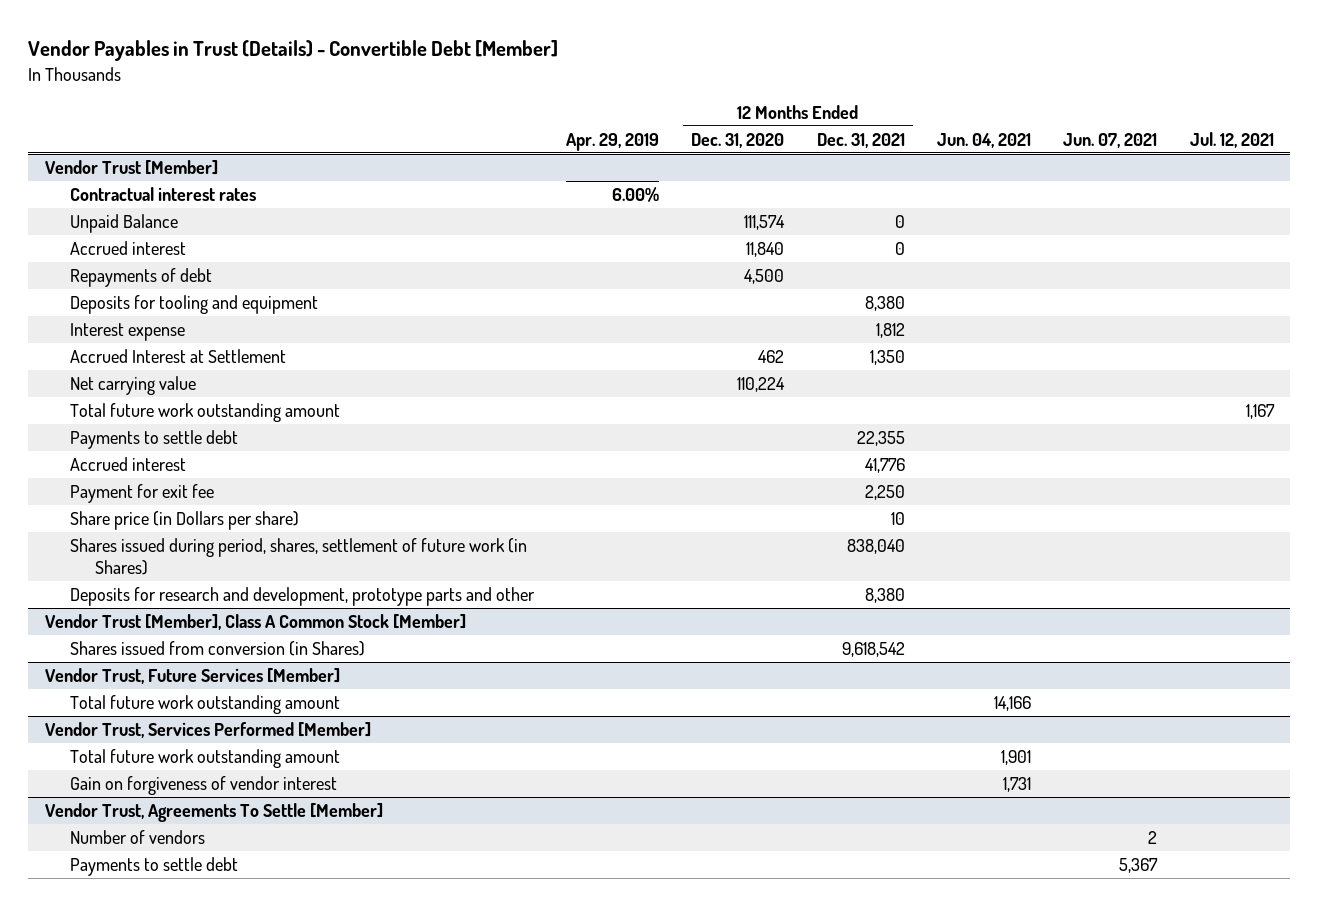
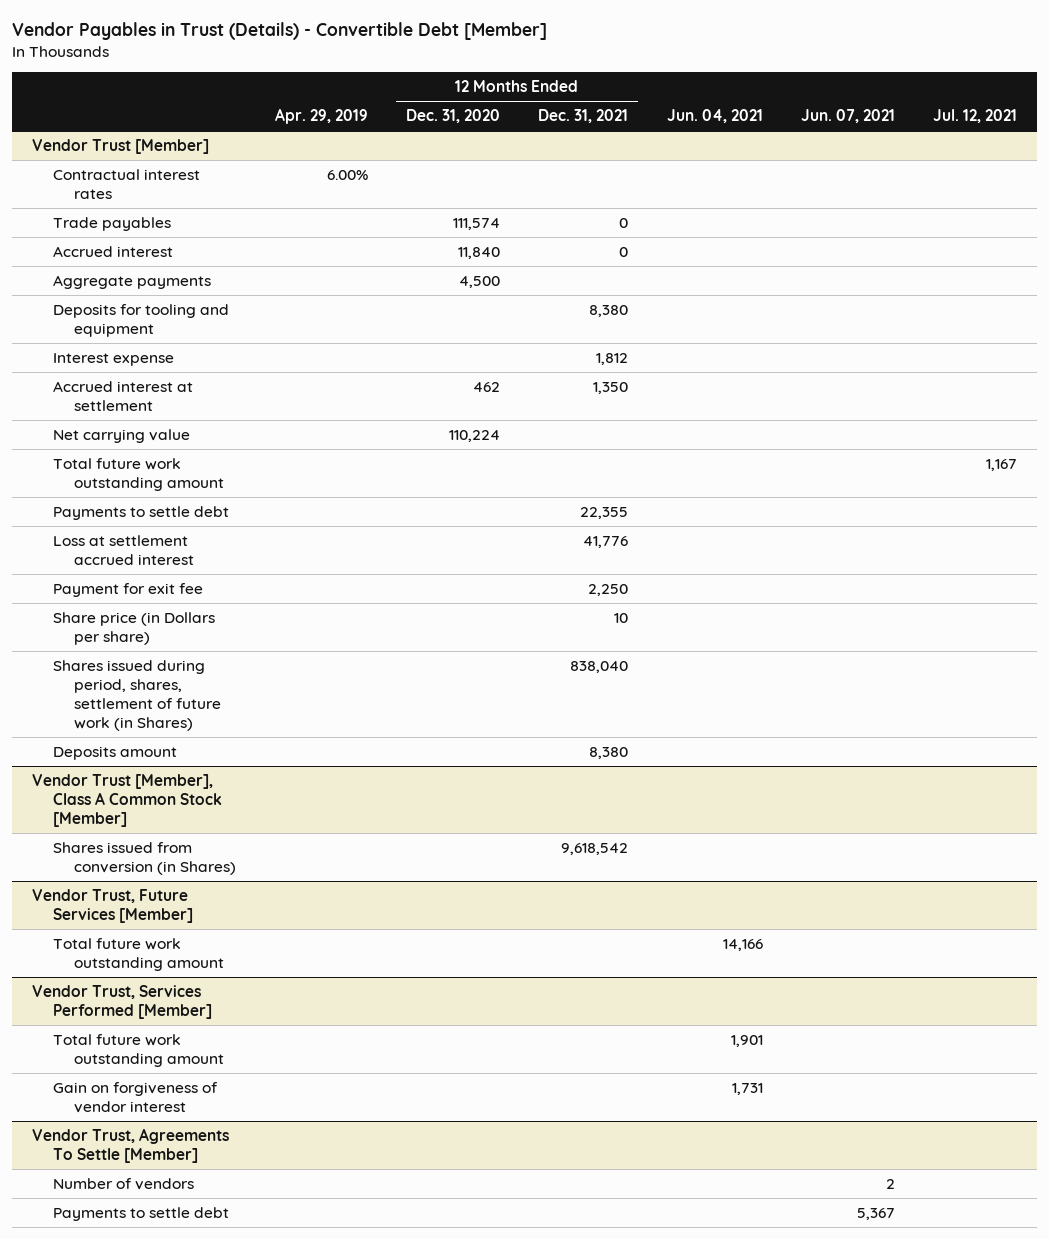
[69,214,178,234] Unpaid Balance -> [52,217,171,232] Trade payables
[69,268,212,288] Repayments of debt -> [52,275,211,290] Aggregate payments
[69,349,286,364] Accrued Interest at Settlement -> [52,381,193,411] Accrued interest at settlement
[69,457,186,472] Accrued interest -> [52,535,195,565] Loss at settlement accrued interest
[69,587,535,607] Deposits for research and development, prototype parts and other -> [52,746,177,761] Deposits amount

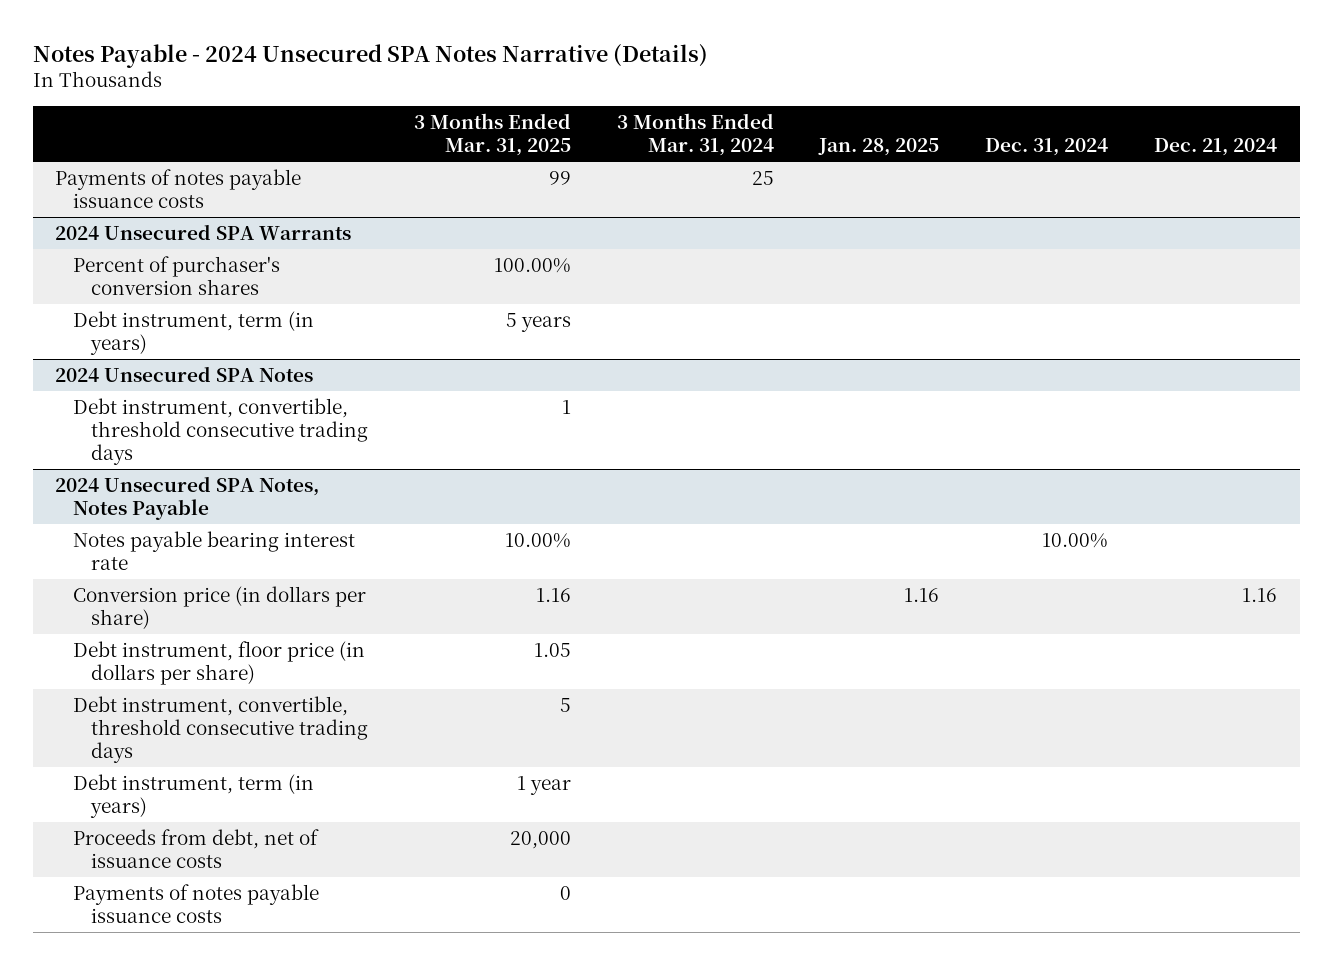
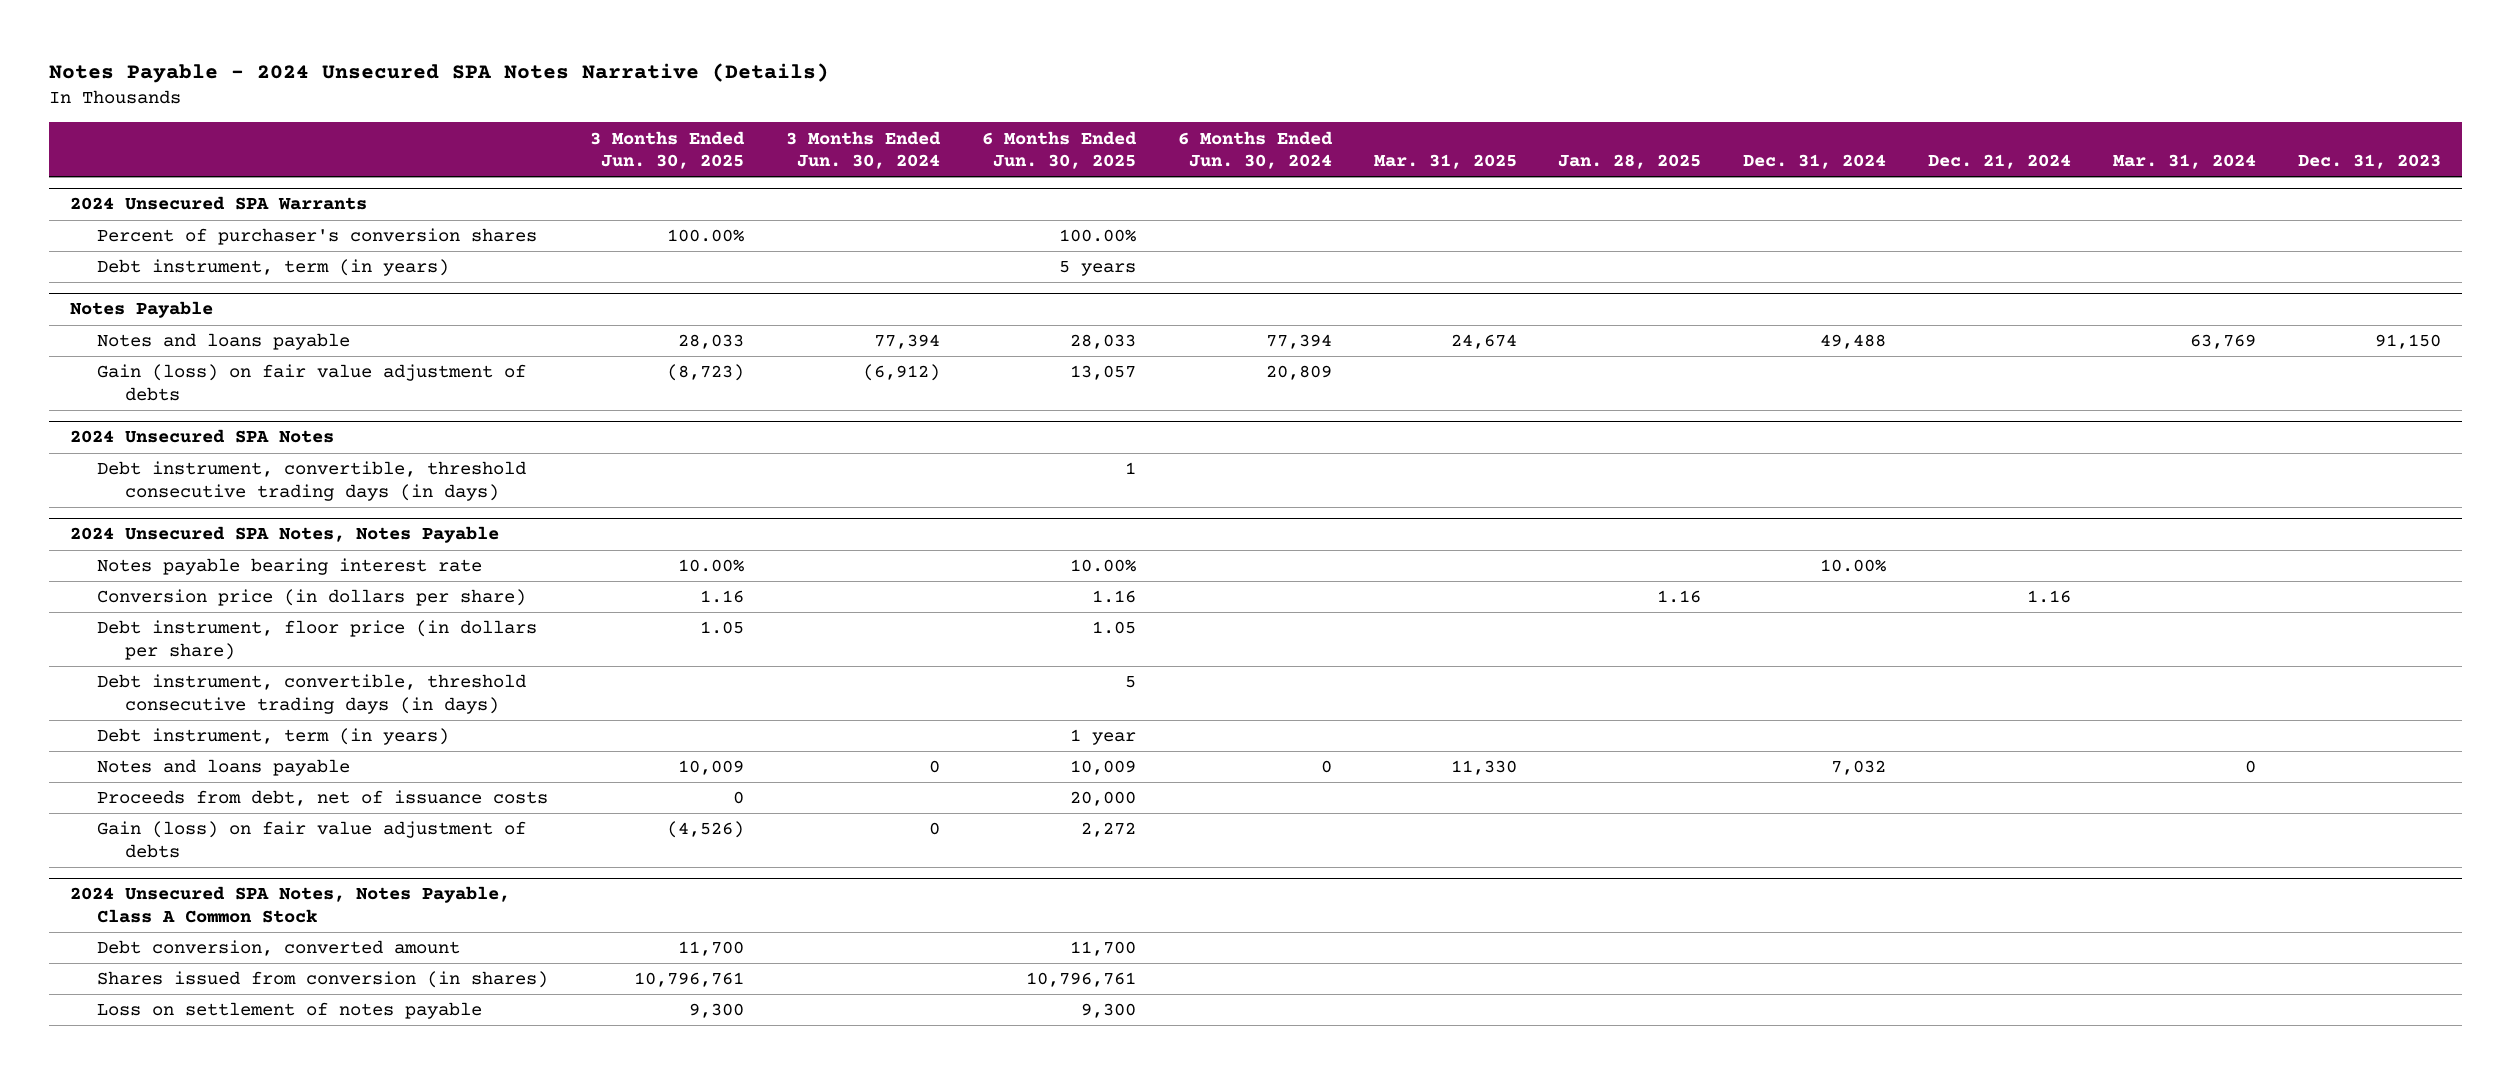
[413,113,571,157] 3 Months Ended Mar. 31, 2025 -> none
[616,113,774,157] 3 Months Ended Mar. 31, 2024 -> none
none -> [590,130,746,169] 3 Months Ended Jun. 30, 2025
none -> [786,130,942,169] 3 Months Ended Jun. 30, 2024
none -> [981,130,1137,169] 6 Months Ended Jun. 30, 2025
none -> [1177,130,1333,169] 6 Months Ended Jun. 30, 2024
none -> [1373,153,1517,169] Mar. 31, 2025
none -> [2112,153,2256,169] Mar. 31, 2024
none -> [2297,153,2441,169] Dec. 31, 2023
[55,168,302,209] Payments of notes payable issuance costs -> none
none -> [69,301,213,319] Notes Payable
none -> [97,333,351,351] Notes and loans payable
none -> [97,364,527,401] Gain (loss) on fair value adjustment of debts
[73,397,369,466] Debt instrument, convertible, threshold consecutive trading days -> [97,461,527,501] Debt instrument, convertible, threshold consecutive trading days (in days)
[73,695,369,764] Debt instrument, convertible, threshold consecutive trading days -> [97,674,527,714] Debt instrument, convertible, threshold consecutive trading days (in days)
none -> [97,759,351,777] Notes and loans payable
[73,883,320,924] Payments of notes payable issuance costs -> none
none -> [97,821,527,858] Gain (loss) on fair value adjustment of debts
none -> [69,886,510,923] 2024 Unsecured SPA Notes, Notes Payable, Class A Common Stock
none -> [97,940,461,957] Debt conversion, converted amount
none -> [97,971,549,989] Shares issued from conversion (in shares)
none -> [97,1002,483,1020] Loss on settlement of notes payable

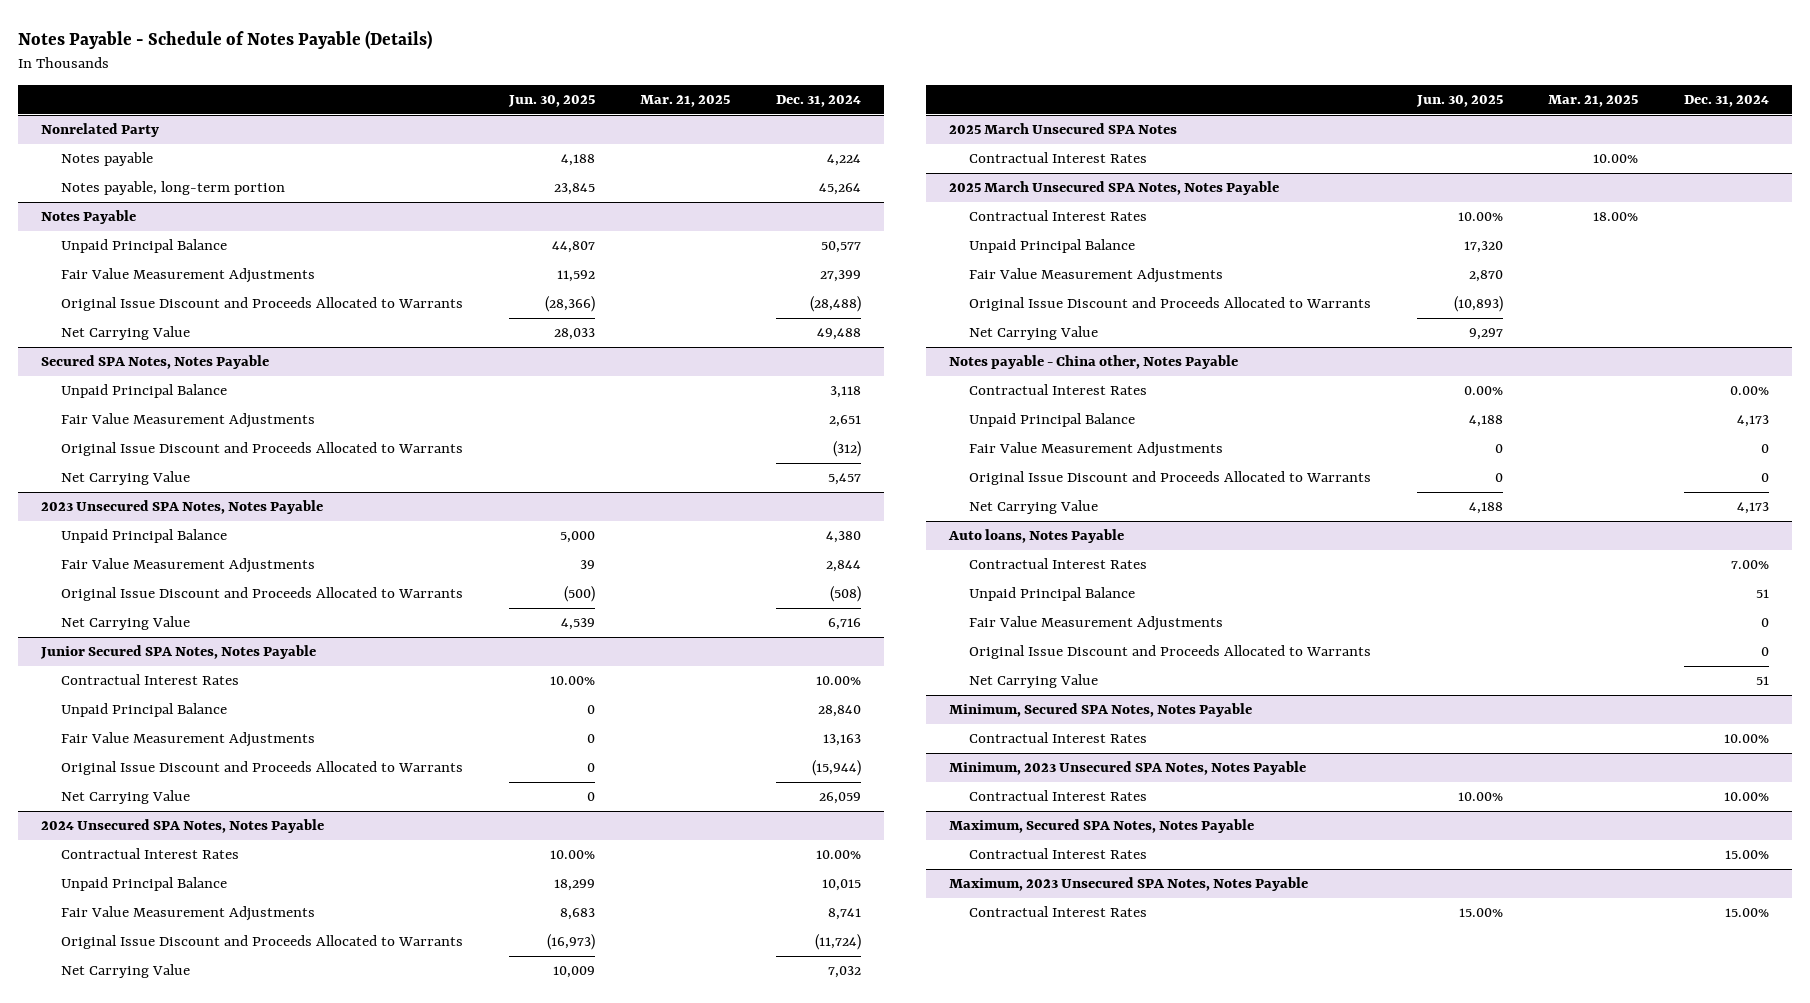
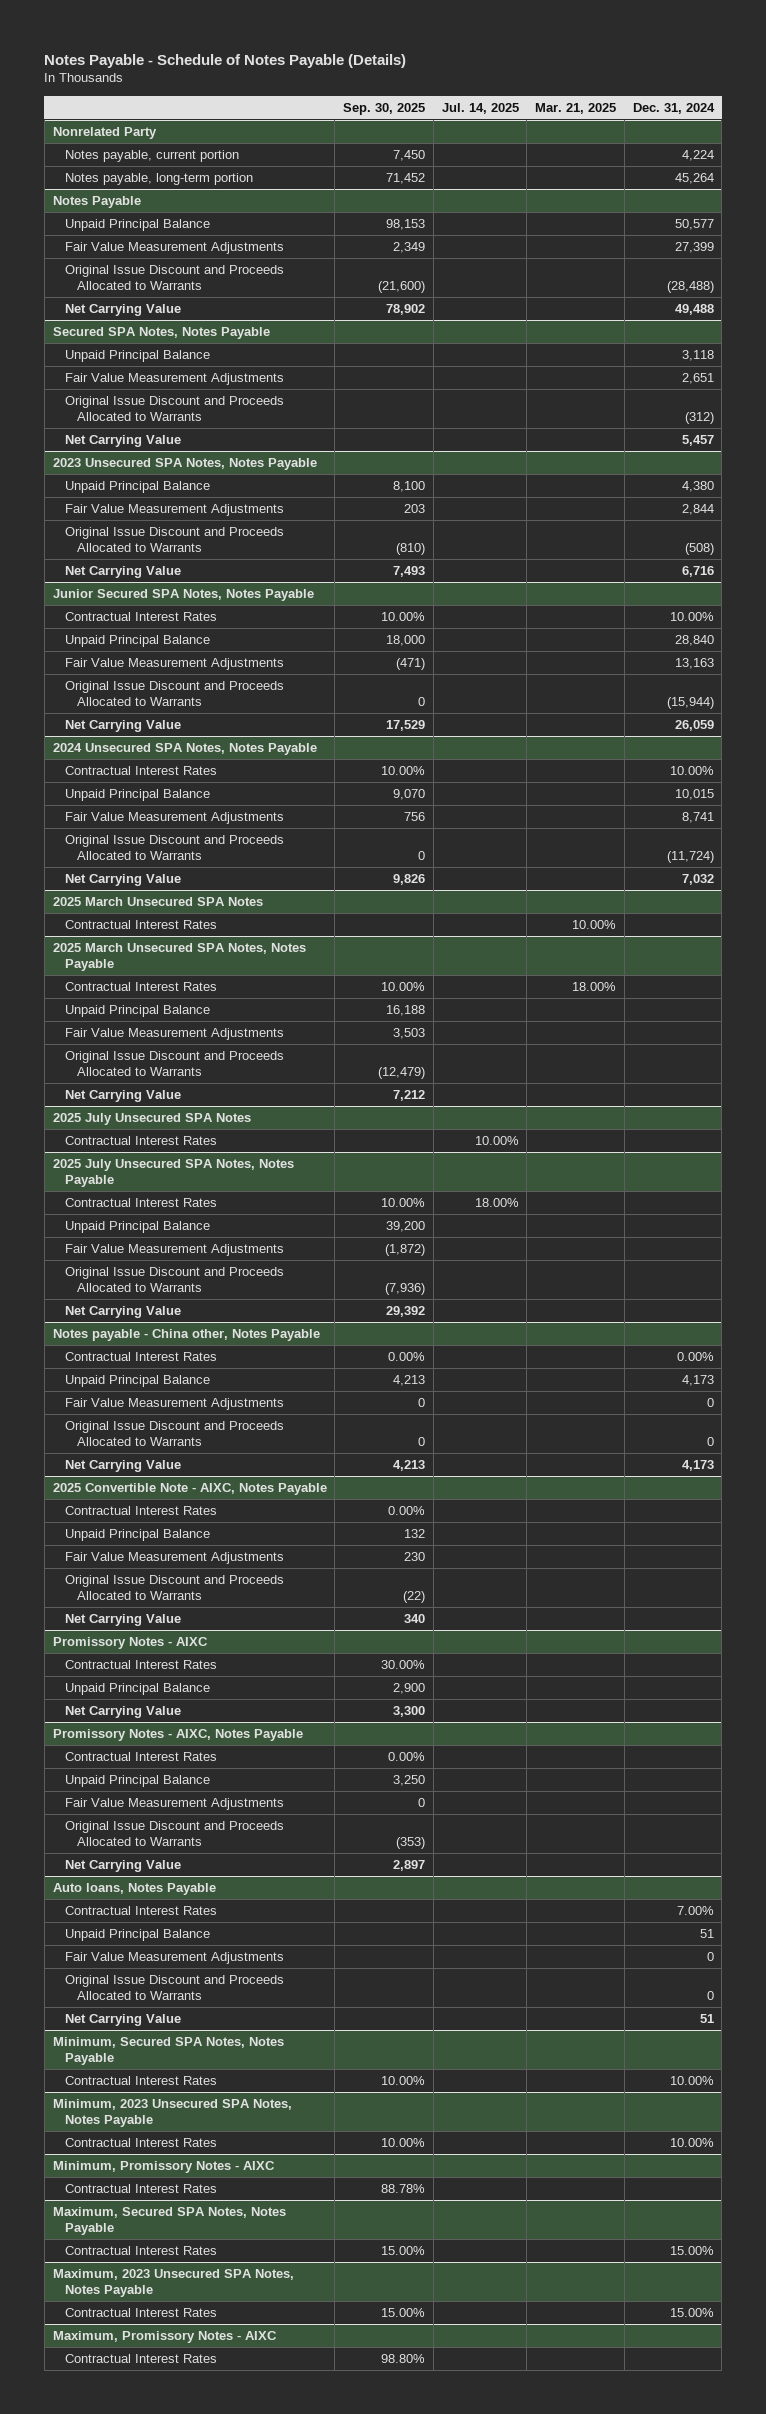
[507,95,595,108] Jun. 30, 2025 -> none
none -> [343,102,426,115] Sep. 30, 2025
none -> [441,102,519,114] Jul. 14, 2025
[60,152,153,167] Notes payable -> [64,150,239,163] Notes payable, current portion
none -> [52,1113,251,1126] 2025 July Unsecured SPA Notes
none -> [64,1136,217,1146] Contractual Interest Rates
none -> [52,1159,294,1188] 2025 July Unsecured SPA Notes, Notes Payable
none -> [64,1198,217,1208] Contractual Interest Rates
none -> [64,1221,210,1234] Unpaid Principal Balance
none -> [64,1244,284,1257] Fair Value Measurement Adjustments
none -> [64,1267,284,1293] Original Issue Discount and Proceeds Allocated to Warrants
none -> [64,1306,181,1319] Net Carrying Value
none -> [52,1483,327,1496] 2025 Convertible Note - AIXC, Notes Payable
none -> [64,1506,217,1516] Contractual Interest Rates
none -> [64,1529,210,1542] Unpaid Principal Balance
none -> [64,1552,284,1565] Fair Value Measurement Adjustments
none -> [64,1575,284,1601] Original Issue Discount and Proceeds Allocated to Warrants
none -> [64,1614,181,1627] Net Carrying Value
none -> [52,1637,208,1650] Promissory Notes - AIXC
none -> [64,1660,217,1670] Contractual Interest Rates
none -> [64,1683,210,1696] Unpaid Principal Balance
none -> [64,1706,181,1719] Net Carrying Value
none -> [52,1729,303,1742] Promissory Notes - AIXC, Notes Payable
none -> [64,1752,217,1762] Contractual Interest Rates
none -> [64,1775,210,1788] Unpaid Principal Balance
none -> [64,1798,284,1811] Fair Value Measurement Adjustments
none -> [64,1821,284,1847] Original Issue Discount and Proceeds Allocated to Warrants
none -> [64,1860,181,1873] Net Carrying Value
none -> [52,2161,275,2174] Minimum, Promissory Notes - AIXC
none -> [64,2184,217,2194] Contractual Interest Rates
none -> [52,2331,277,2344] Maximum, Promissory Notes - AIXC
none -> [64,2354,217,2364] Contractual Interest Rates

